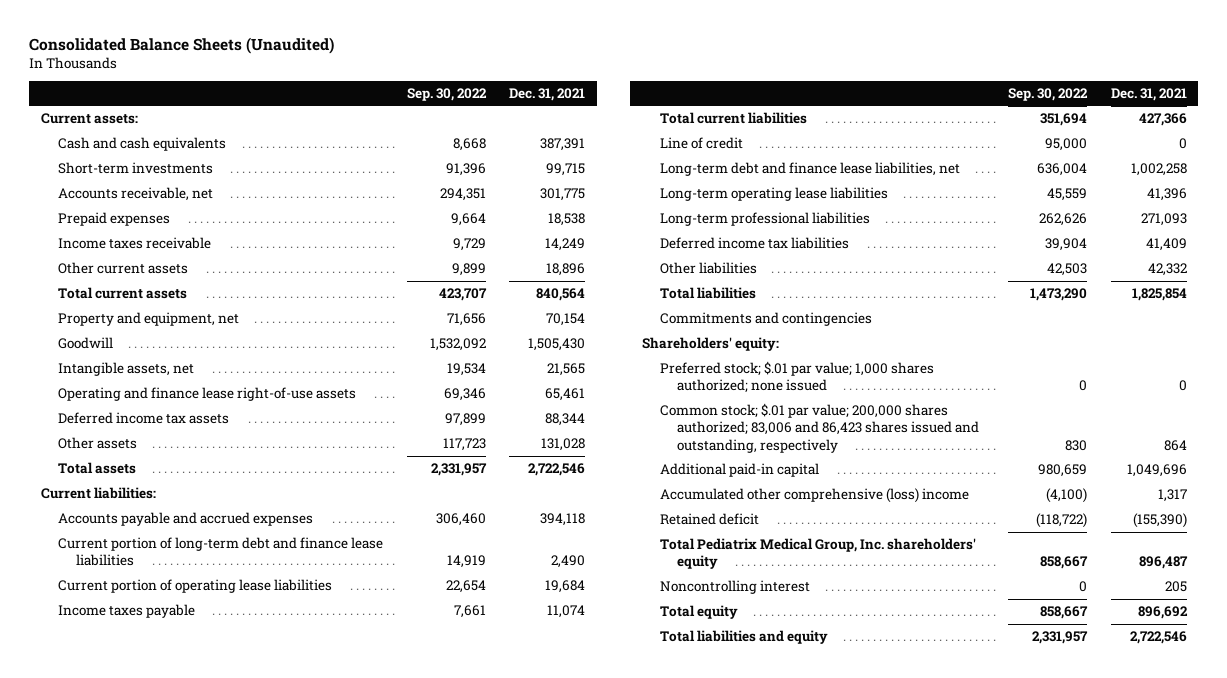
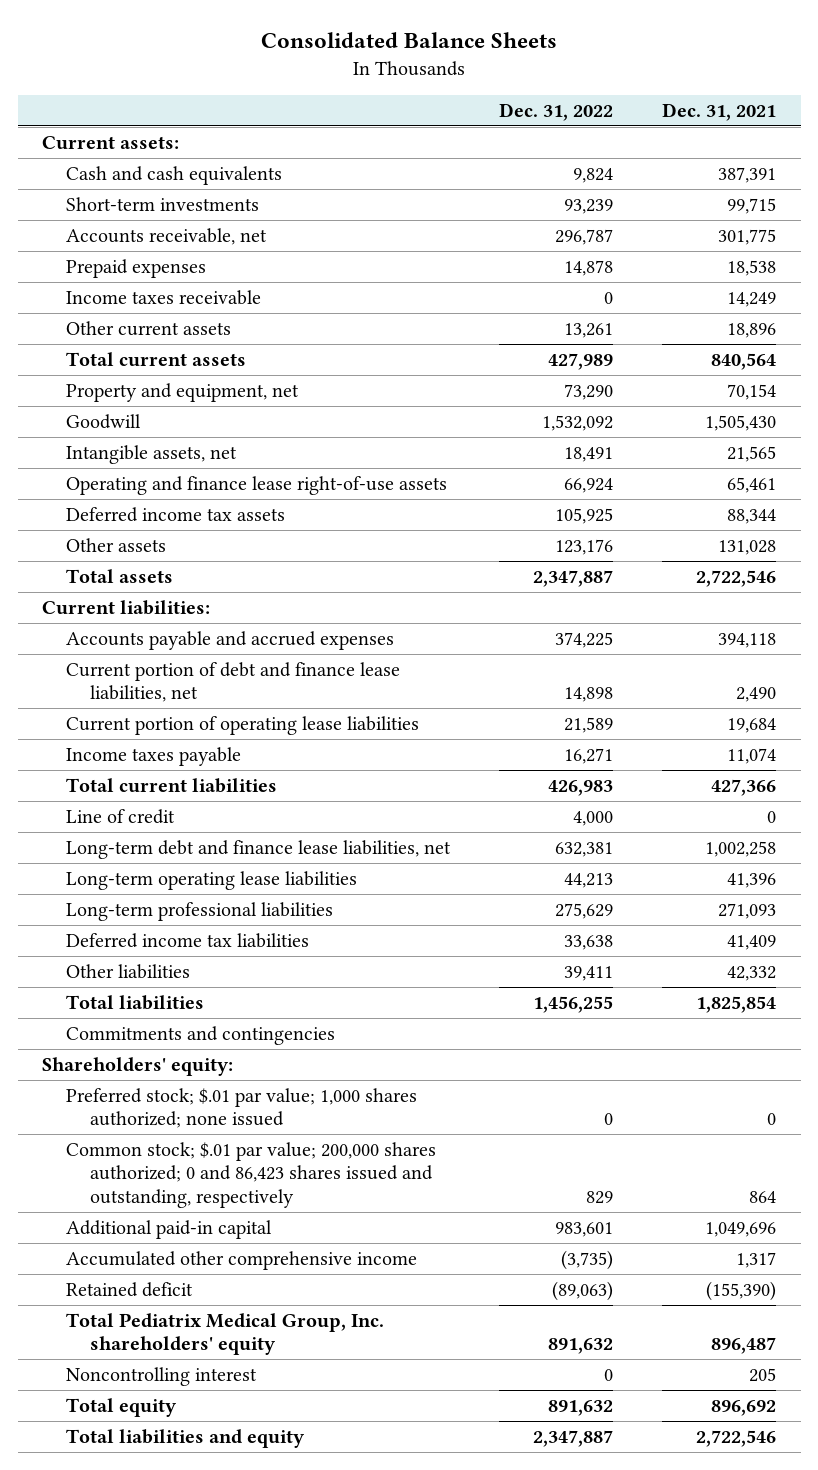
[28,36,334,54] Consolidated Balance Sheets (Unaudited) -> [261,32,558,49] Consolidated Balance Sheets
[406,87,487,101] Sep. 30, 2022 -> none
none -> [499,103,614,122] Dec. 31, 2022
[58,537,384,567] Current portion of long-term debt and finance lease liabilities -> [66,661,401,703] Current portion of debt and finance lease liabilities, net
[659,403,980,453] Common stock; $.01 par value; 200,000 shares authorized; 83,006 and 86,423 shares issued and outstanding, respectively -> [66,1141,437,1208] Common stock; $.01 par value; 200,000 shares authorized; 0 and 86,423 shares issued and outstanding, respectively
[659,488,969,504] Accumulated other comprehensive (loss) income -> [66,1250,418,1270] Accumulated other comprehensive income

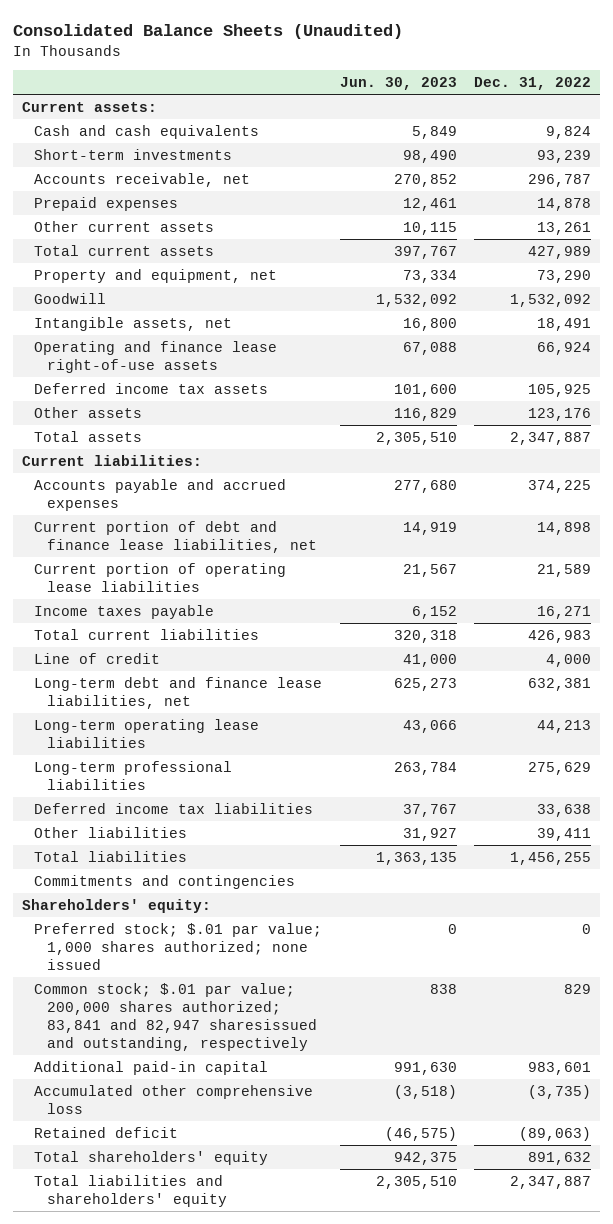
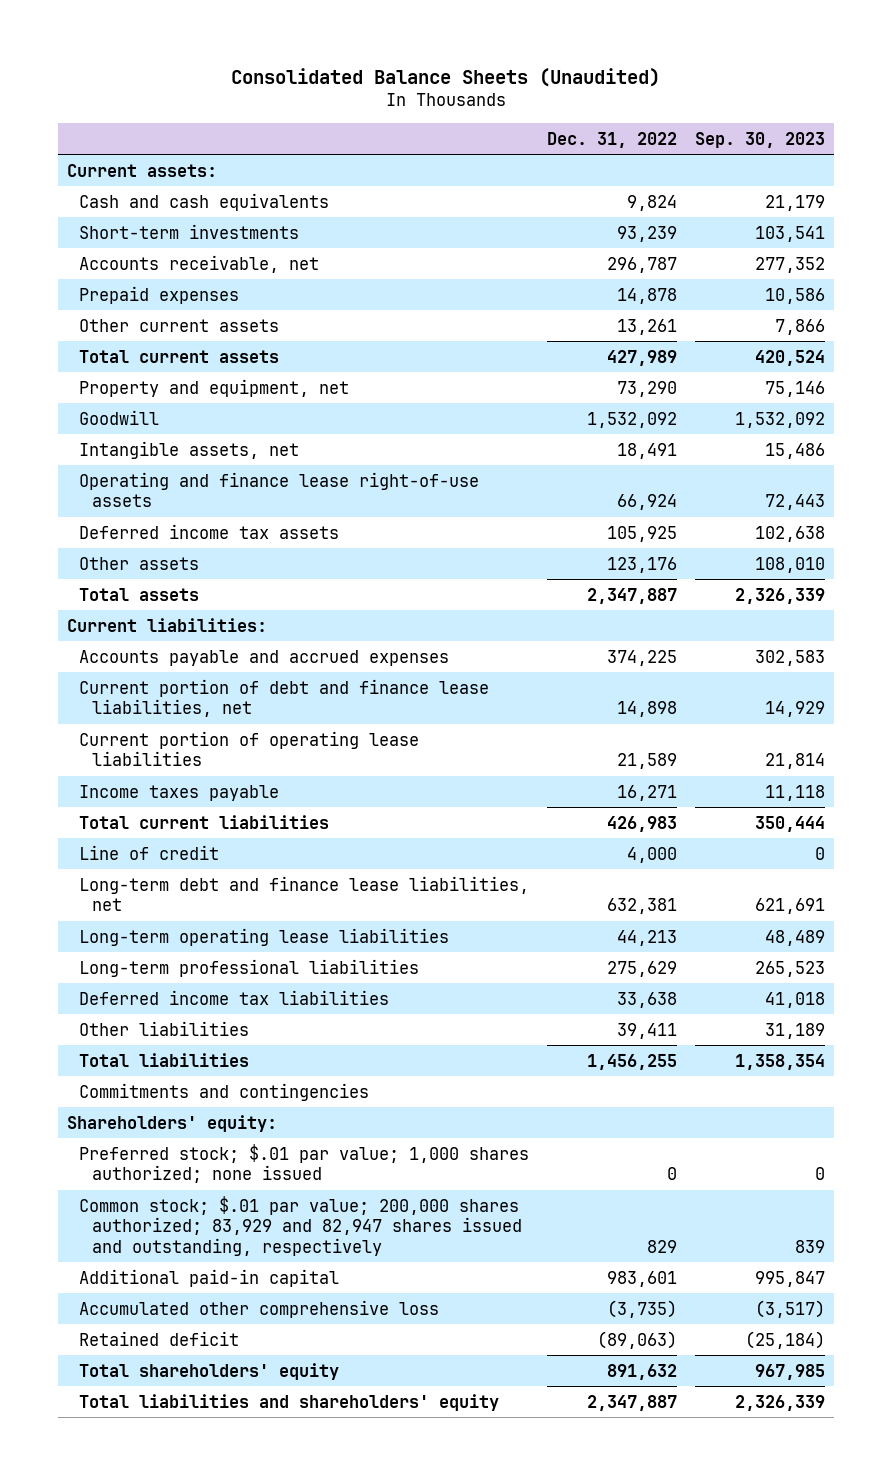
[339,77,457,91] Jun. 30, 2023 -> none
none -> [695,131,826,148] Sep. 30, 2023
[34,982,317,1052] Common stock; $.01 par value; 200,000 shares authorized; 83,841 and 82,947 sharesissued and outstanding, respectively -> [79,1195,523,1256] Common stock; $.01 par value; 200,000 shares authorized; 83,929 and 82,947 shares issued and outstanding, respectively

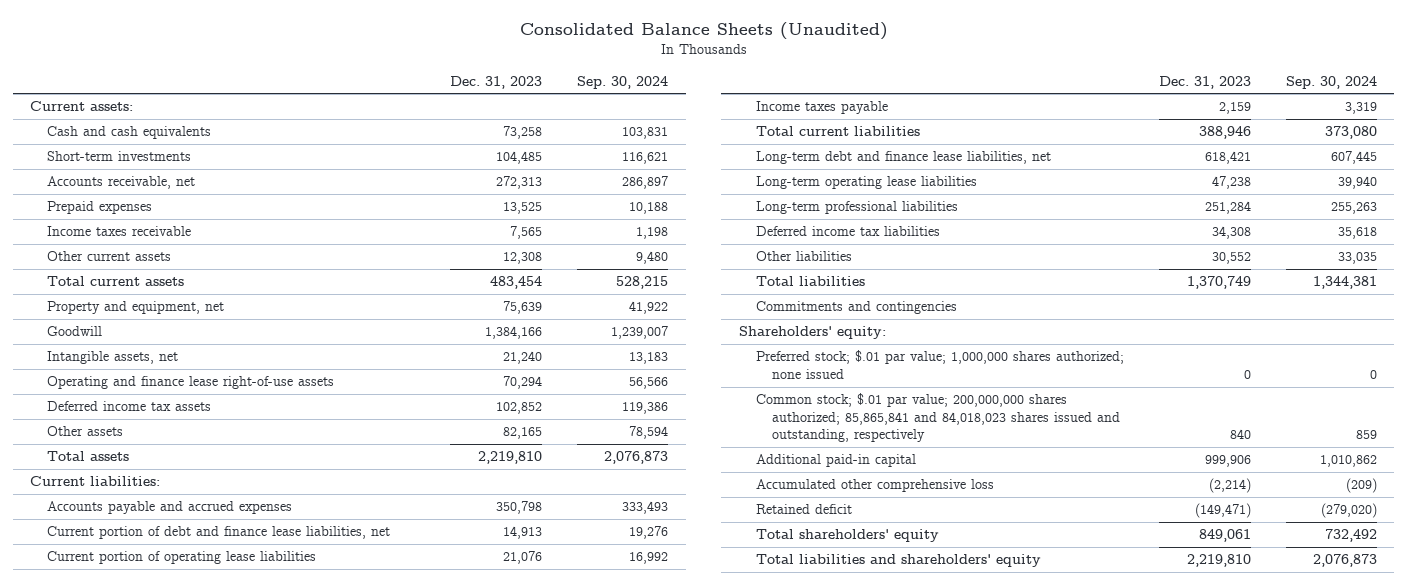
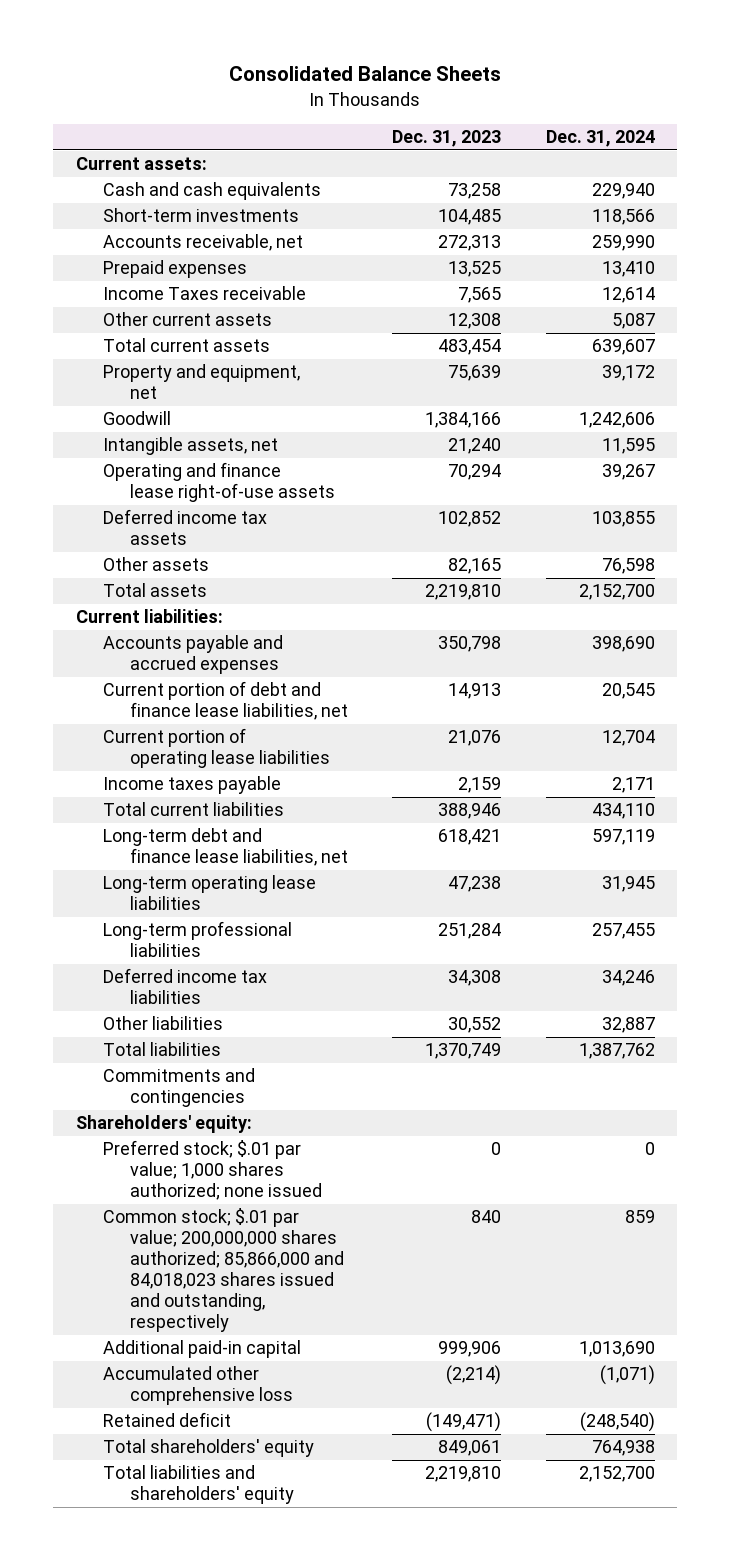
[519,21,888,40] Consolidated Balance Sheets (Unaudited) -> [229,66,502,82] Consolidated Balance Sheets
[577,75,669,89] Sep. 30, 2024 -> none
none -> [545,130,655,148] Dec. 31, 2024
[46,226,191,237] Income taxes receivable -> [102,286,306,301] Income Taxes receivable
[755,350,1124,379] Preferred stock; $.01 par value; 1,000,000 shares authorized; none issued -> [102,1140,322,1201] Preferred stock; $.01 par value; 1,000 shares authorized; none issued
[755,393,1121,443] Common stock; $.01 par value; 200,000,000 shares authorized; 85,865,841 and 84,018,023 shares issued and outstanding, respectively -> [102,1208,344,1333] Common stock; $.01 par value; 200,000,000 shares authorized; 85,866,000 and 84,018,023 shares issued and outstanding, respectively

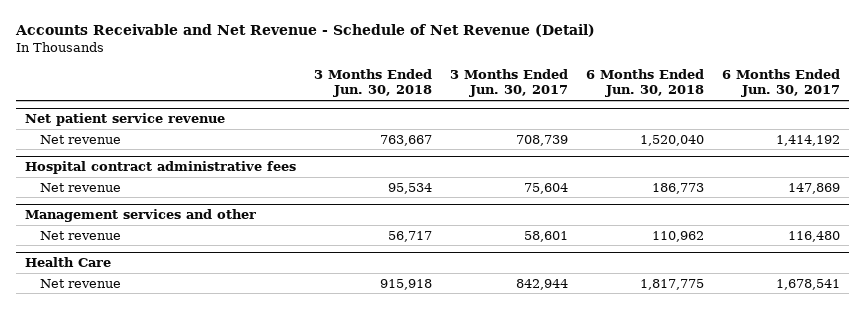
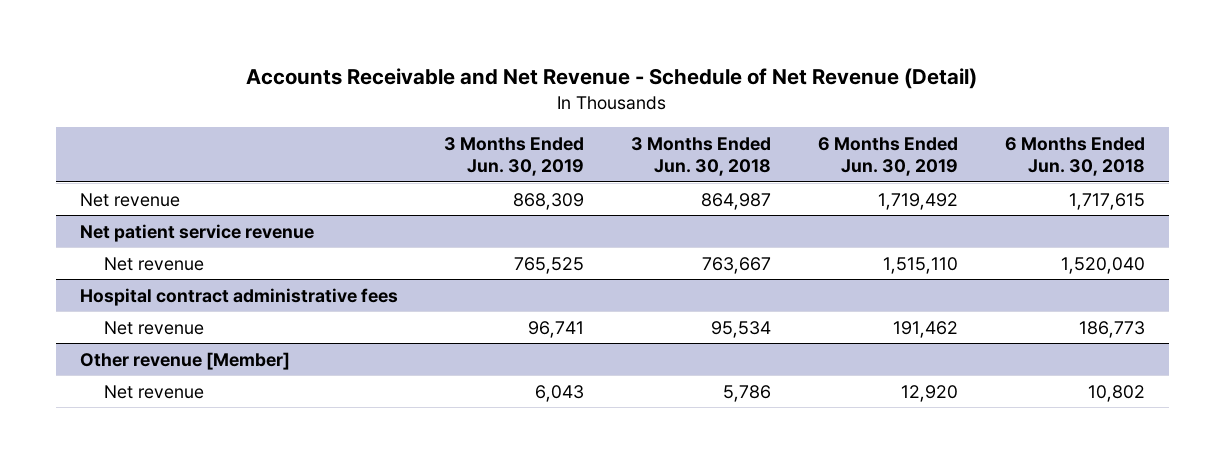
[450,69,569,98] 3 Months Ended Jun. 30, 2017 -> none
[721,69,840,98] 6 Months Ended Jun. 30, 2017 -> none
none -> [444,136,585,176] 3 Months Ended Jun. 30, 2019
none -> [818,136,959,176] 6 Months Ended Jun. 30, 2019
none -> [79,192,180,207] Net revenue
[25,209,257,223] Management services and other -> none
[25,257,112,268] Health Care -> none
[40,278,122,288] Net revenue -> none
none -> [79,351,290,370] Other revenue [Member]
[388,230,433,242] 56,717 -> [723,384,772,402] 5,786
[652,230,705,242] 110,962 -> [1088,384,1146,402] 10,802

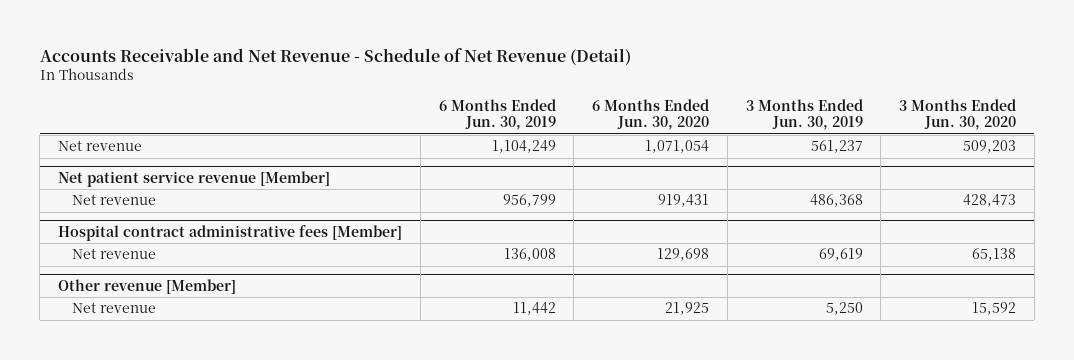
[631,136,772,176] 3 Months Ended Jun. 30, 2018 -> none
[1005,136,1146,176] 6 Months Ended Jun. 30, 2018 -> none
none -> [592,98,710,131] 6 Months Ended Jun. 30, 2020
none -> [899,98,1017,131] 3 Months Ended Jun. 30, 2020
[513,192,585,210] 868,309 -> [810,140,863,154] 561,237
[878,192,959,210] 1,719,492 -> [491,140,556,154] 1,104,249
[79,223,314,242] Net patient service revenue -> [58,170,331,187] Net patient service revenue [Member]
[514,256,585,274] 765,525 -> [809,194,863,208] 486,368
[883,256,959,274] 1,515,110 -> [502,194,556,208] 956,799
[79,287,398,306] Hospital contract administrative fees -> [58,224,403,241] Hospital contract administrative fees [Member]
[528,320,585,338] 96,741 -> [818,248,863,262] 69,619
[893,320,959,338] 191,462 -> [503,248,556,262] 136,008
[535,384,585,402] 6,043 -> [825,302,863,316] 5,250
[901,384,959,402] 12,920 -> [512,302,556,316] 11,442

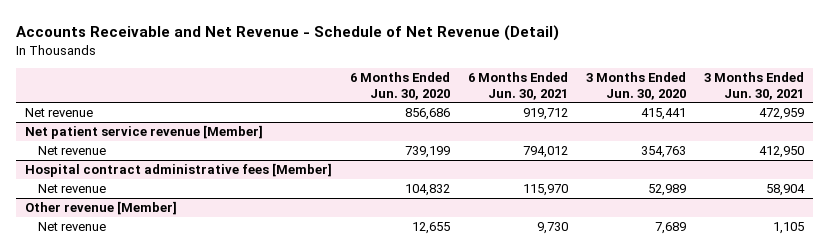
[438,98,556,131] 6 Months Ended Jun. 30, 2019 -> none
[745,98,863,131] 3 Months Ended Jun. 30, 2019 -> none
none -> [468,72,569,100] 6 Months Ended Jun. 30, 2021
none -> [703,72,804,100] 3 Months Ended Jun. 30, 2021
[645,140,710,154] 1,071,054 -> [405,108,451,121] 856,686
[963,140,1017,154] 509,203 -> [640,108,686,121] 415,441
[658,194,710,208] 919,431 -> [405,146,451,159] 739,199
[963,194,1017,208] 428,473 -> [640,146,686,159] 354,763
[657,248,710,262] 129,698 -> [405,184,451,197] 104,832
[972,248,1017,262] 65,138 -> [647,184,686,197] 52,989
[665,302,710,316] 21,925 -> [412,222,451,235] 12,655
[972,302,1017,316] 15,592 -> [654,222,686,235] 7,689

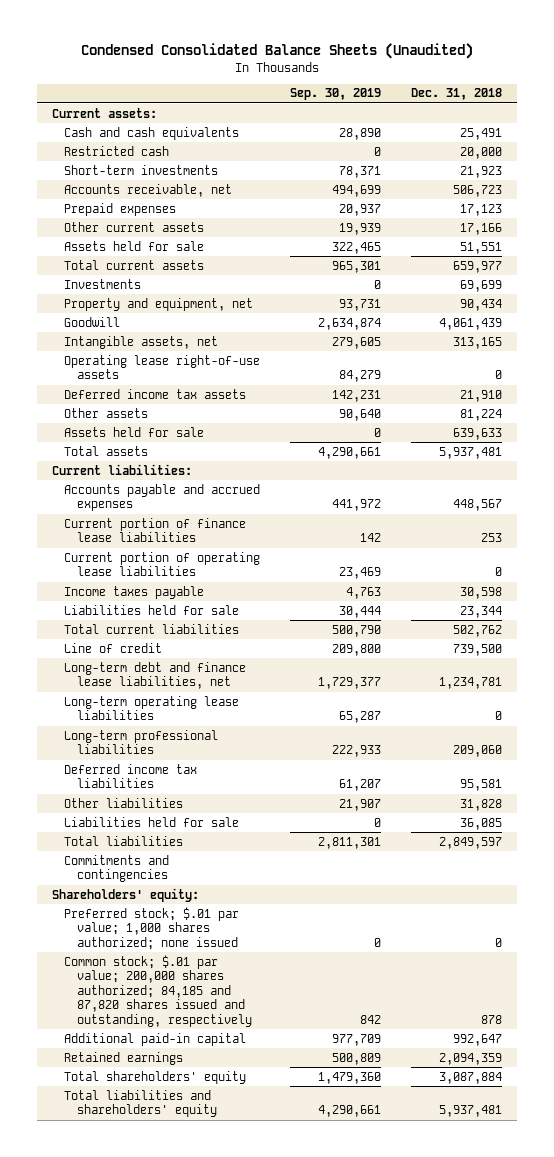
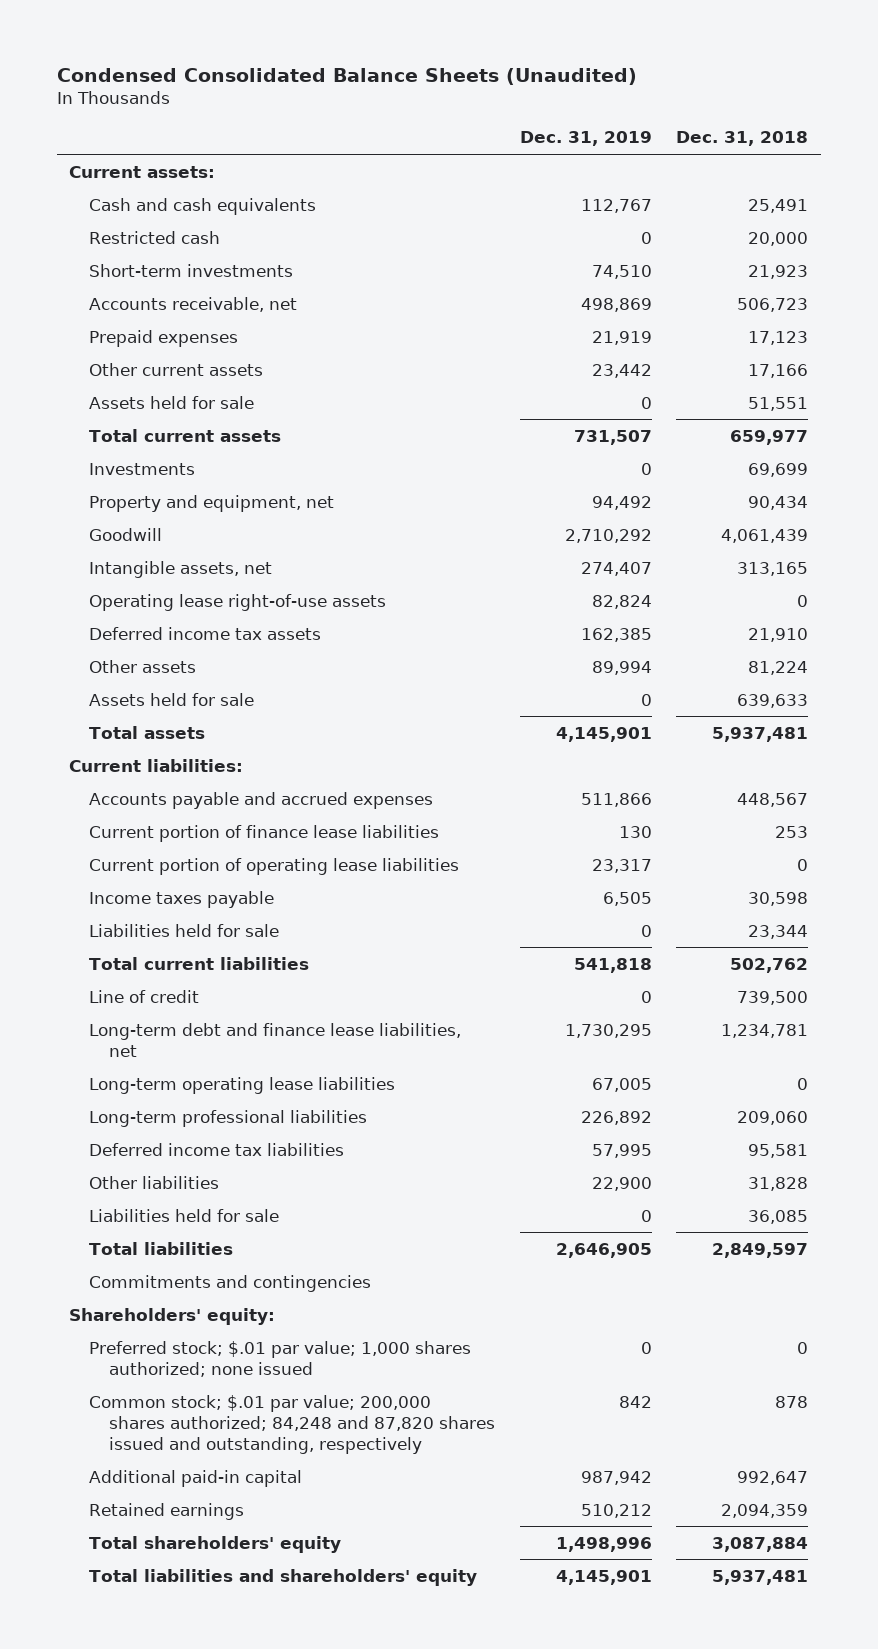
[290,88,382,101] Sep. 30, 2019 -> none
none -> [519,131,652,147] Dec. 31, 2019
[64,954,253,1027] Common stock; $.01 par value; 200,000 shares authorized; 84,185 and 87,820 shares issued and outstanding, respectively -> [89,1394,495,1454] Common stock; $.01 par value; 200,000 shares authorized; 84,248 and 87,820 shares issued and outstanding, respectively

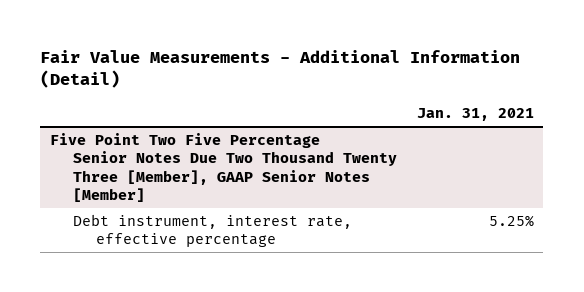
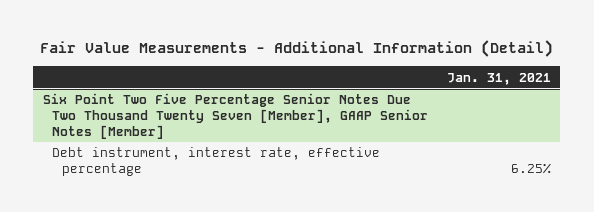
[50,133,398,202] Five Point Two Five Percentage Senior Notes Due Two Thousand Twenty Three [Member], GAAP Senior Notes [Member] -> [42,93,429,139] Six Point Two Five Percentage Senior Notes Due Two Thousand Twenty Seven [Member], GAAP Senior Notes [Member]
[488,215,534,228] 5.25% -> [510,162,551,174] 6.25%

